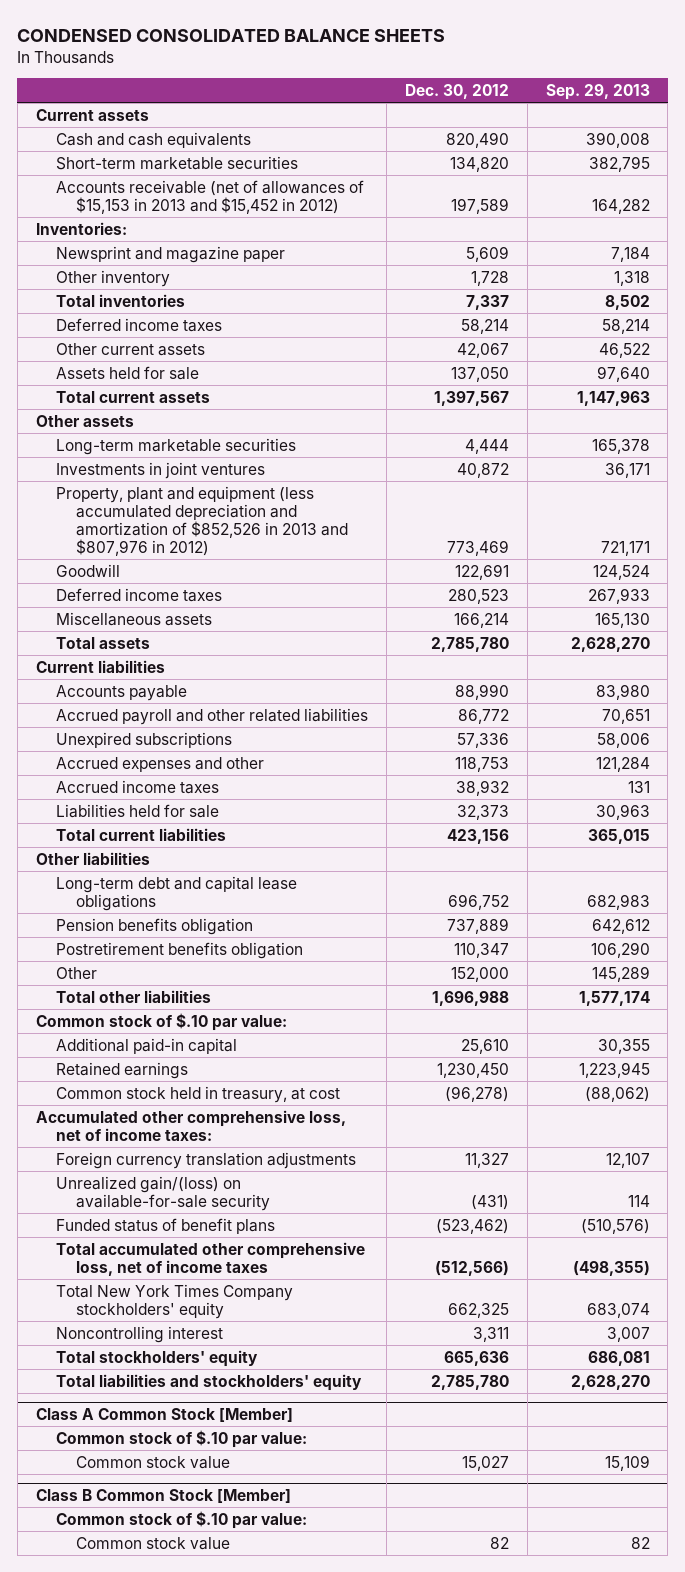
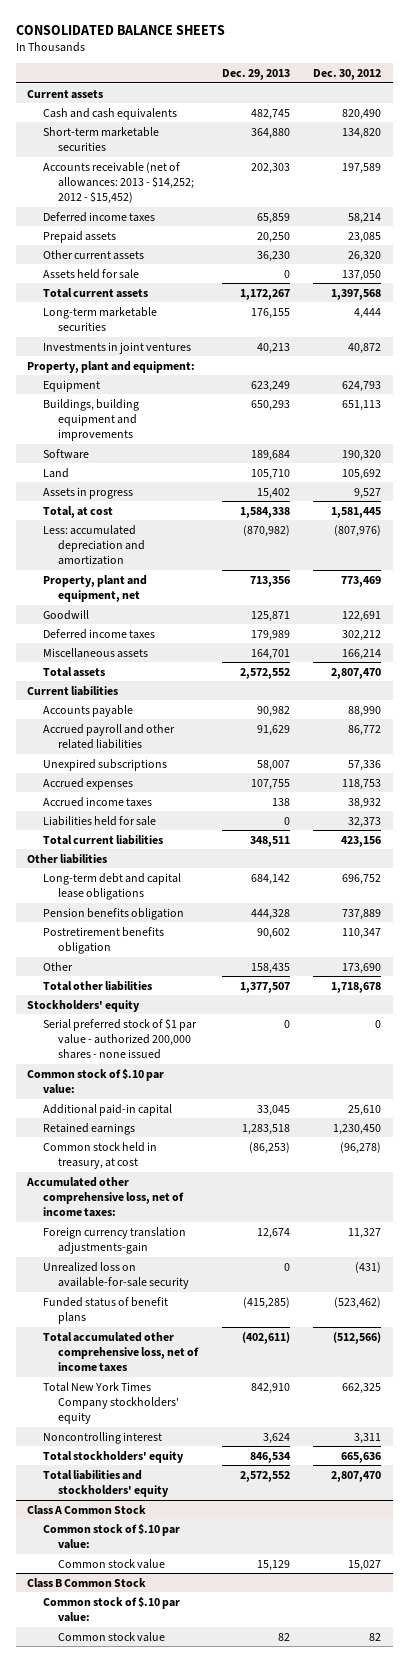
[17,28,446,42] CONDENSED CONSOLIDATED BALANCE SHEETS -> [15,24,225,35] CONSOLIDATED BALANCE SHEETS
[545,84,650,101] Sep. 29, 2013 -> none
none -> [221,68,290,80] Dec. 29, 2013
[35,221,127,235] Inventories: -> none
[55,245,285,263] Newsprint and magazine paper -> none
[55,269,170,287] Other inventory -> none
[55,293,185,307] Total inventories -> none
[55,179,364,214] Accounts receivable (net of allowances of $15,153 in 2013 and $15,452 in 2012) -> [42,161,194,205] Accounts receivable (net of allowances: 2013 - $14,252; 2012 - $15,452)
none -> [42,230,116,243] Prepaid assets
[456,342,509,358] 42,067 -> [348,250,382,262] 26,320
[35,414,134,427] Other assets -> none
[433,390,509,406] 1,397,567 -> [331,288,382,300] 1,397,568
none -> [27,360,196,373] Property, plant and equipment:
none -> [42,379,100,392] Equipment
none -> [42,398,139,442] Buildings, building equipment and improvements
none -> [42,448,89,459] Software
none -> [42,467,69,478] Land
none -> [42,486,133,499] Assets in progress
none -> [42,505,113,518] Total, at cost
none -> [42,524,145,566] Less: accumulated depreciation and amortization
[55,485,348,557] Property, plant and equipment (less accumulated depreciation and amortization of $852,526 in 2013 and $807,976 in 2012) -> [42,574,147,602] Property, plant and equipment, net
[447,588,509,604] 280,523 -> [342,629,382,641] 302,212
[430,636,509,652] 2,785,780 -> [331,667,382,679] 2,807,470
[55,756,264,772] Accrued expenses and other -> [42,777,133,790] Accrued expenses
[450,966,509,982] 152,000 -> [342,962,382,974] 173,690
[431,990,509,1006] 1,696,988 -> [331,981,382,993] 1,718,678
none -> [27,999,141,1012] Stockholders' equity
none -> [42,1018,197,1060] Serial preferred stock of $1 par value - authorized 200,000 shares - none issued
[55,1151,356,1169] Foreign currency translation adjustments -> [42,1226,186,1254] Foreign currency translation adjustments-gain
[55,1175,270,1211] Unrealized gain/(loss) on available-for-sale security -> [42,1261,189,1289] Unrealized loss on available-for-sale security
[430,1374,509,1390] 2,785,780 -> [331,1470,382,1482] 2,807,470
[35,1407,293,1422] Class A Common Stock [Member] -> [27,1504,147,1515] Class A Common Stock
[35,1488,291,1503] Class B Common Stock [Member] -> [27,1577,147,1588] Class B Common Stock

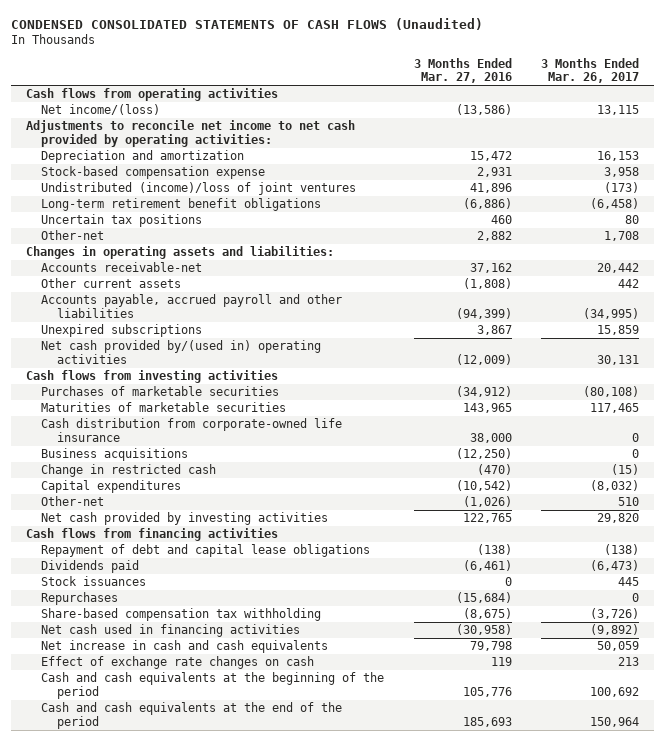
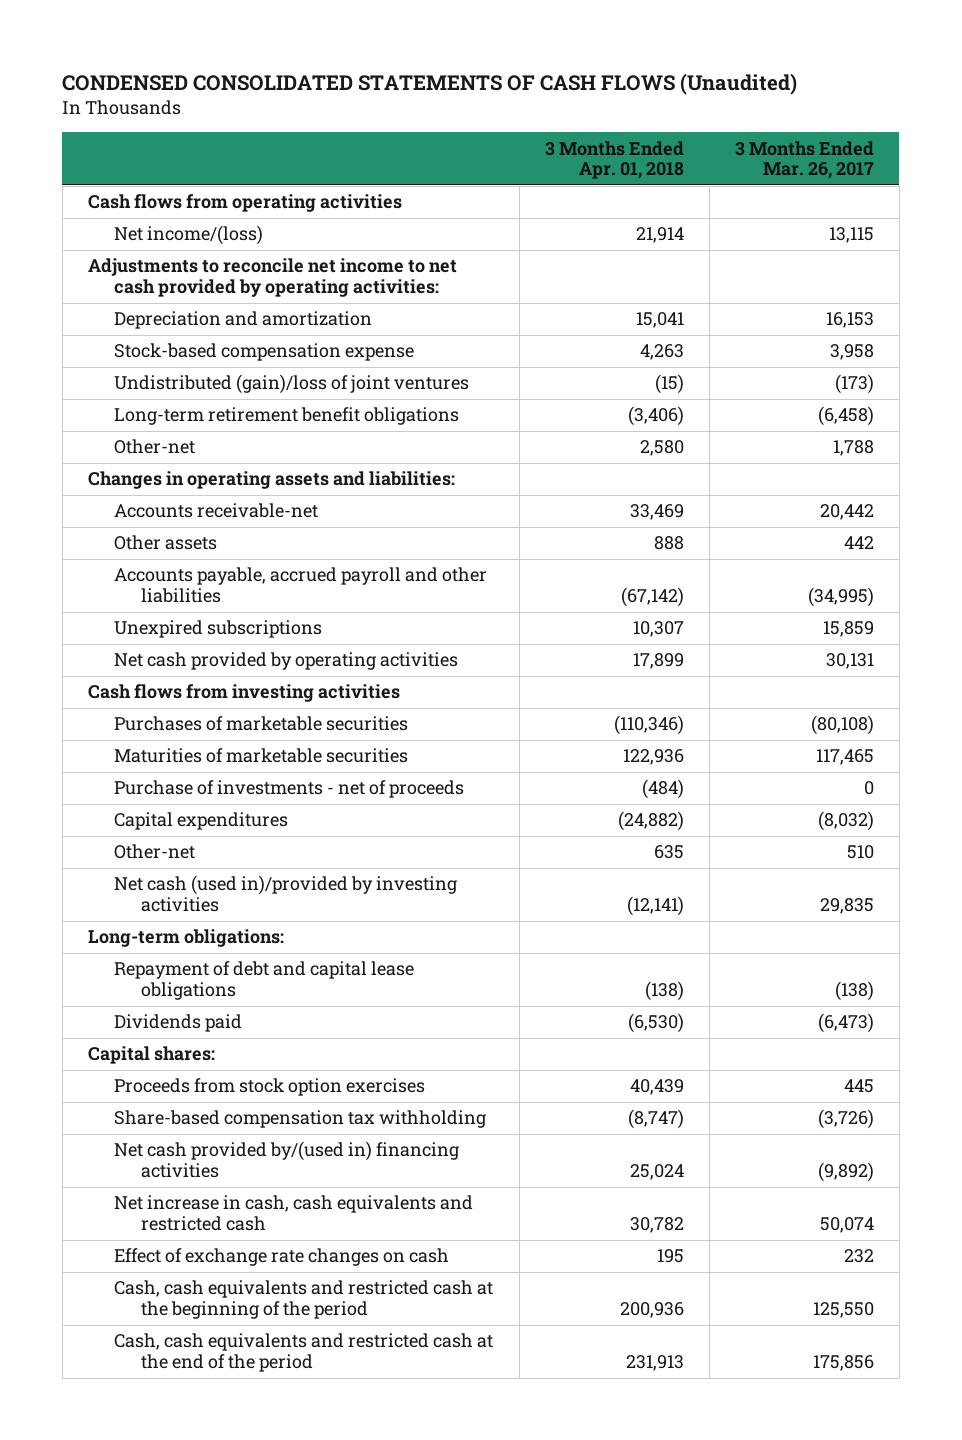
[413,57,512,84] 3 Months Ended Mar. 27, 2016 -> none
none -> [544,140,684,180] 3 Months Ended Apr. 01, 2018
[41,182,357,196] Undistributed (income)/loss of joint ventures -> [114,374,470,395] Undistributed (gain)/loss of joint ventures
[41,214,203,228] Uncertain tax positions -> none
[604,231,640,242] 1,708 -> [832,440,874,457] 1,788
[41,278,182,289] Other current assets -> [114,535,218,551] Other assets
[41,340,322,364] Net cash provided by/(used in) operating activities -> [114,652,459,671] Net cash provided by operating activities
[41,418,343,442] Cash distribution from corporate-owned life insurance -> none
[41,448,189,462] Business acquisitions -> none
[41,464,217,478] Change in restricted cash -> none
none -> [114,780,465,799] Purchase of investments - net of proceeds
[25,528,278,542] Cash flows from financing activities -> none
[41,512,329,526] Net cash provided by investing activities -> [114,875,458,913] Net cash (used in)/provided by investing activities
[597,513,640,524] 29,820 -> [819,898,874,915] 29,835
none -> [87,929,284,948] Long-term obligations:
[41,592,119,606] Repurchases -> none
none -> [87,1046,215,1065] Capital shares:
[41,576,147,587] Stock issuances -> [114,1078,426,1097] Proceeds from stock option exercises
[41,624,301,638] Net cash used in financing activities -> [114,1141,460,1179] Net cash provided by/(used in) financing activities
[41,640,329,654] Net increase in cash and cash equivalents -> [114,1195,474,1232] Net increase in cash, cash equivalents and restricted cash
[597,641,640,652] 50,059 -> [819,1217,874,1234] 50,074
[618,657,640,667] 213 -> [843,1249,874,1264] 232
[41,672,385,699] Cash and cash equivalents at the beginning of the period -> [114,1280,494,1320] Cash, cash equivalents and restricted cash at the beginning of the period
[590,686,640,697] 100,692 -> [812,1302,874,1319] 125,550
[41,702,343,729] Cash and cash equivalents at the end of the period -> [114,1333,494,1373] Cash, cash equivalents and restricted cash at the end of the period
[590,716,640,727] 150,964 -> [812,1355,874,1372] 175,856

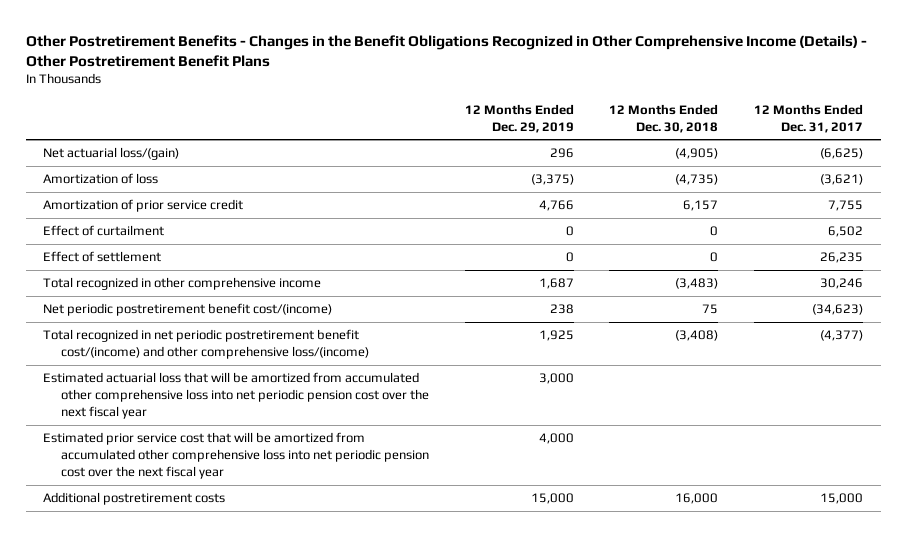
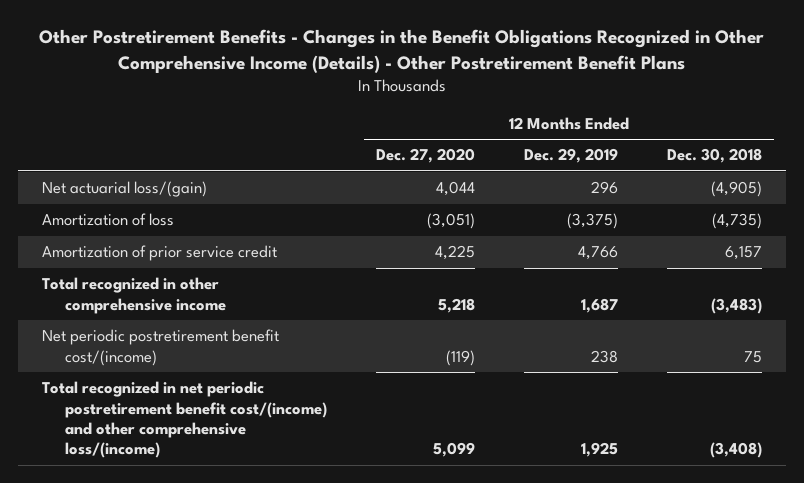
[753,103,863,133] 12 Months Ended Dec. 31, 2017 -> none
none -> [376,148,476,164] Dec. 27, 2020
[43,225,165,237] Effect of curtailment -> none
[43,251,162,263] Effect of settlement -> none
[43,372,430,420] Estimated actuarial loss that will be amortized from accumulated other comprehensive loss into net periodic pension cost over the next fiscal year -> none
[43,432,430,480] Estimated prior service cost that will be amortized from accumulated other comprehensive loss into net periodic pension cost over the next fiscal year -> none
[43,492,226,506] Additional postretirement costs -> none

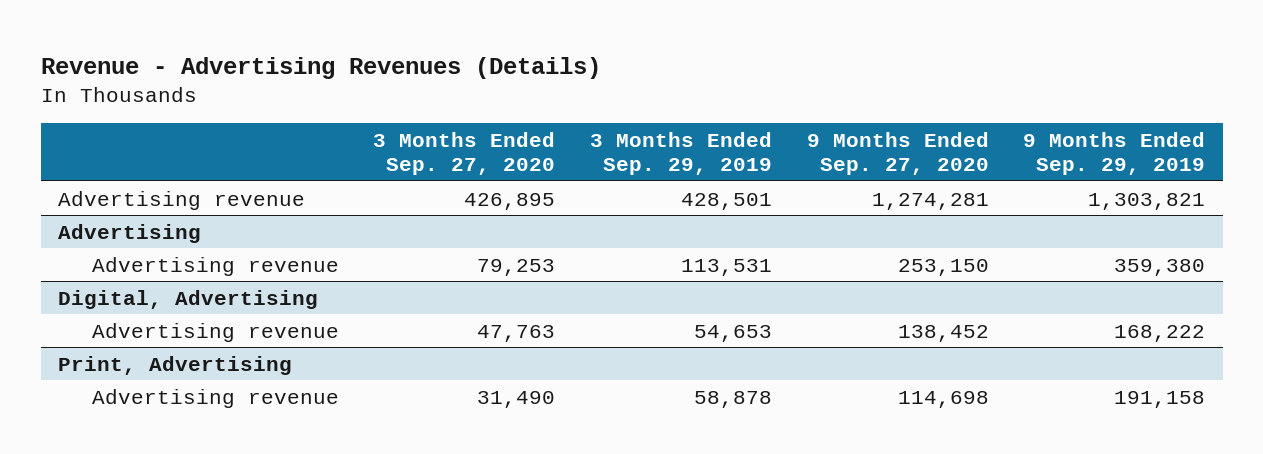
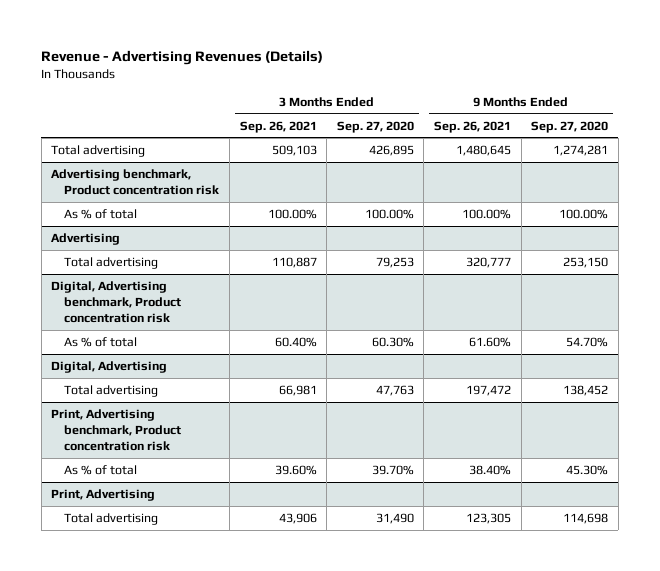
[589,131,772,176] 3 Months Ended Sep. 29, 2019 -> none
[1023,131,1206,176] 9 Months Ended Sep. 29, 2019 -> none
none -> [239,120,317,133] Sep. 26, 2021
none -> [434,120,512,133] Sep. 26, 2021
[58,190,306,210] Advertising revenue -> [51,144,146,157] Total advertising
none -> [51,168,220,196] Advertising benchmark, Product concentration risk
none -> [64,208,138,219] As % of total
[91,256,339,276] Advertising revenue -> [64,256,159,269] Total advertising
none -> [51,280,182,324] Digital, Advertising benchmark, Product concentration risk
none -> [64,336,138,347] As % of total
[91,322,339,342] Advertising revenue -> [64,384,159,397] Total advertising
none -> [51,408,182,452] Print, Advertising benchmark, Product concentration risk
none -> [64,464,138,475] As % of total
[91,388,339,408] Advertising revenue -> [64,512,159,525] Total advertising

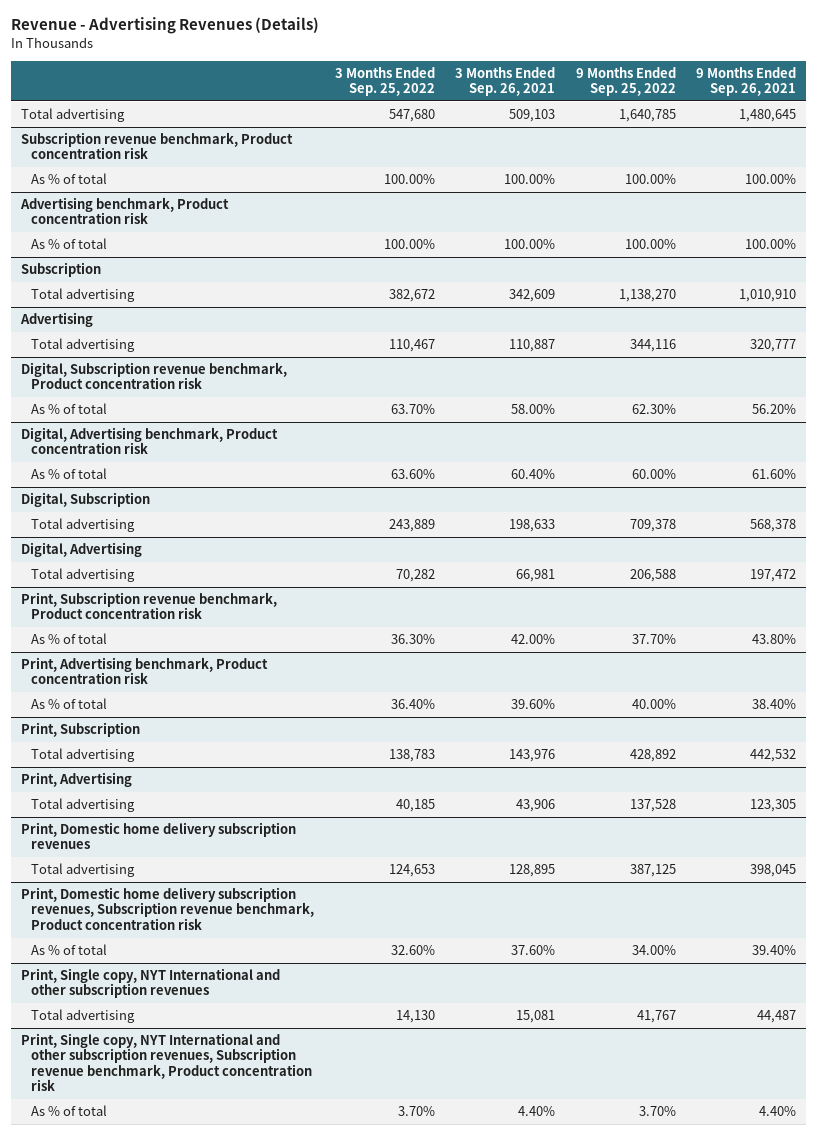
[336,120,414,133] Sep. 27, 2020 -> none
[531,120,609,133] Sep. 27, 2020 -> none
none -> [334,66,435,97] 3 Months Ended Sep. 25, 2022
none -> [575,66,676,97] 9 Months Ended Sep. 25, 2022
none -> [20,132,293,160] Subscription revenue benchmark, Product concentration risk
none -> [31,173,108,185] As % of total
none -> [20,262,101,278] Subscription
none -> [31,288,136,303] Total advertising
none -> [20,362,287,390] Digital, Subscription revenue benchmark, Product concentration risk
none -> [31,403,108,415] As % of total
none -> [20,492,150,508] Digital, Subscription
none -> [31,518,136,533] Total advertising
none -> [20,592,277,620] Print, Subscription revenue benchmark, Product concentration risk
none -> [31,633,108,645] As % of total
none -> [20,722,140,738] Print, Subscription
none -> [31,748,136,763] Total advertising
none -> [20,822,296,850] Print, Domestic home delivery subscription revenues
none -> [31,863,136,878] Total advertising
none -> [20,887,315,930] Print, Domestic home delivery subscription revenues, Subscription revenue benchmark, Product concentration risk
none -> [31,944,108,956] As % of total
none -> [20,968,280,999] Print, Single copy, NYT International and other subscription revenues
none -> [31,1009,136,1024] Total advertising
none -> [20,1033,313,1092] Print, Single copy, NYT International and other subscription revenues, Subscription revenue benchmark, Product concentration risk
none -> [31,1105,108,1117] As % of total

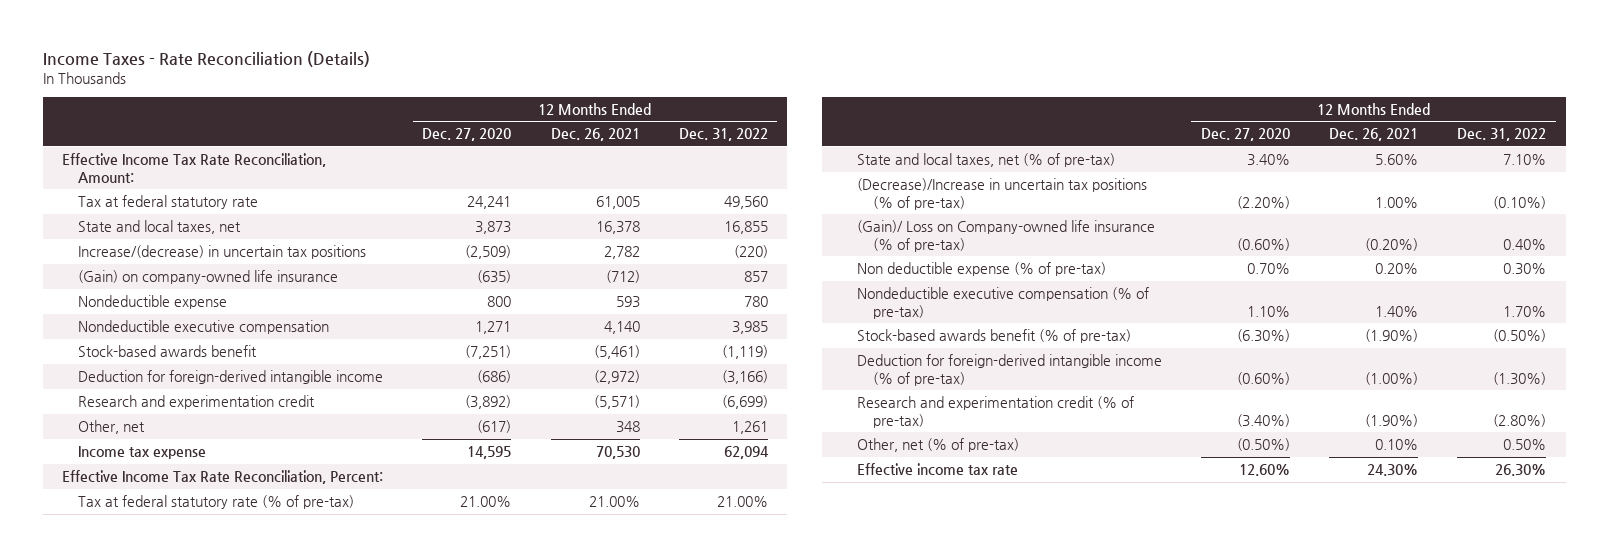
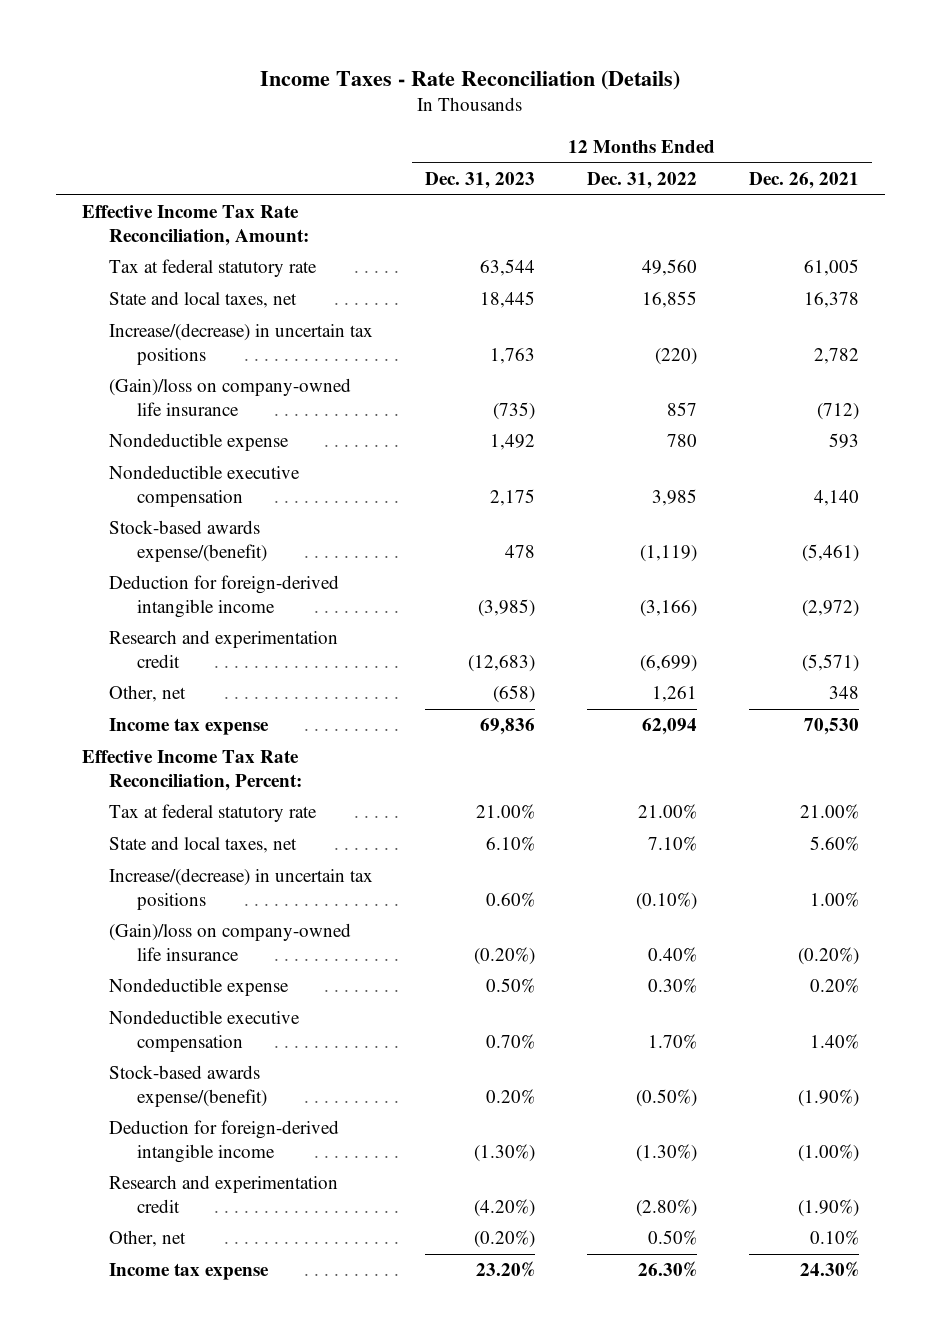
[422,128,512,142] Dec. 27, 2020 -> none
none -> [425,172,536,190] Dec. 31, 2023
[78,270,339,285] (Gain) on company-owned life insurance -> [109,378,352,416] (Gain)/loss on company-owned life insurance
[78,345,258,358] Stock-based awards benefit -> [109,520,267,562] Stock-based awards expense/(benefit)
[78,495,355,510] Tax at federal statutory rate (% of pre-tax) -> [109,804,318,823] Tax at federal statutory rate
[857,153,1116,168] State and local taxes, net (% of pre-tax) -> [109,836,298,854] State and local taxes, net
[857,178,1148,210] (Decrease)/Increase in uncertain tax positions (% of pre-tax) -> [109,868,374,910] Increase/(decrease) in uncertain tax positions
[857,220,1156,252] (Gain)/ Loss on Company-owned life insurance (% of pre-tax) -> [109,923,352,961] (Gain)/loss on company-owned life insurance
[857,262,1107,277] Non deductible expense (% of pre-tax) -> [109,978,290,997] Nondeductible expense
[857,287,1150,319] Nondeductible executive compensation (% of pre-tax) -> [109,1010,301,1052] Nondeductible executive compensation
[857,329,1132,344] Stock-based awards benefit (% of pre-tax) -> [109,1065,267,1107] Stock-based awards expense/(benefit)
[857,354,1163,386] Deduction for foreign-derived intangible income (% of pre-tax) -> [109,1120,340,1163] Deduction for foreign-derived intangible income
[857,396,1135,428] Research and experimentation credit (% of pre-tax) -> [109,1175,339,1213] Research and experimentation credit
[857,438,1020,453] Other, net (% of pre-tax) -> [109,1230,187,1248] Other, net
[857,463,1019,476] Effective income tax rate -> [109,1263,270,1281] Income tax expense

